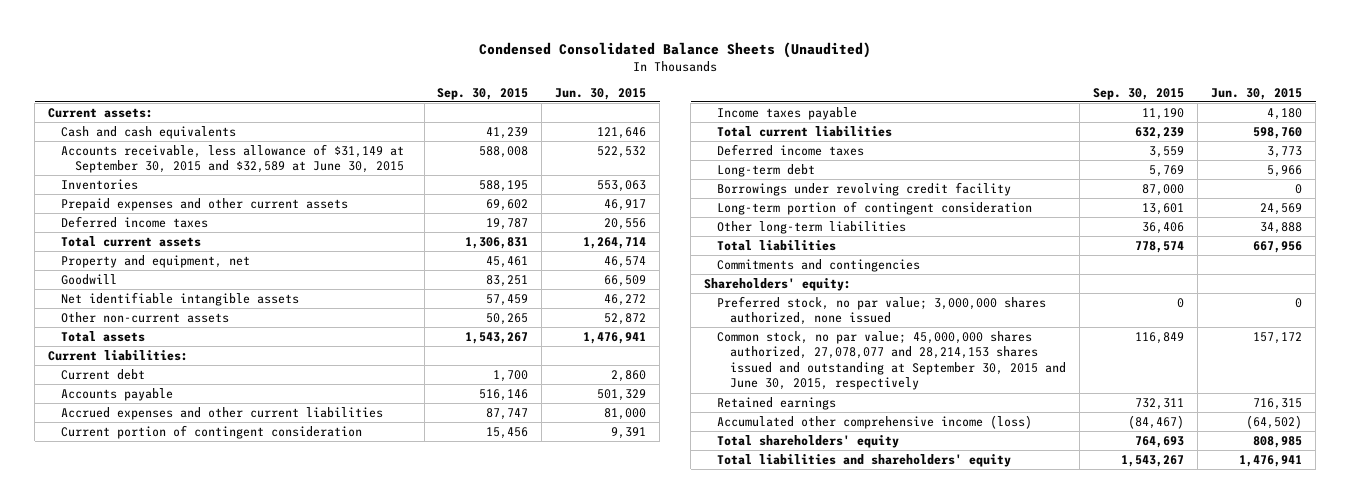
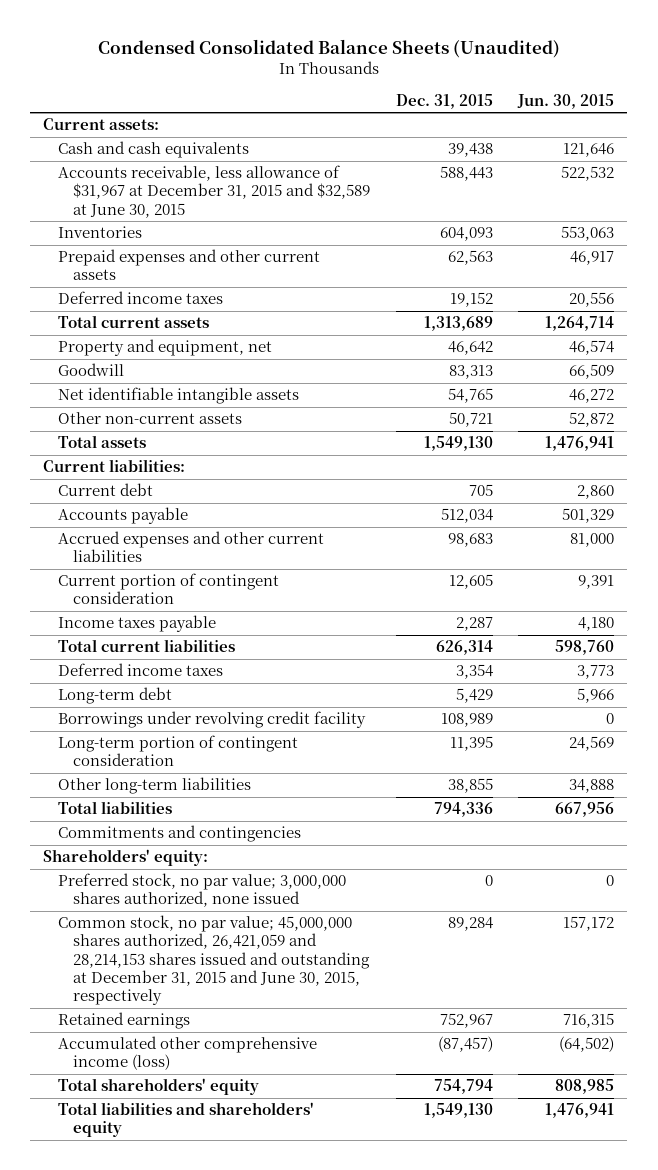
[437,87,529,100] Sep. 30, 2015 -> none
none -> [395,93,493,109] Dec. 31, 2015
[61,143,405,174] Accounts receivable, less allowance of $31,149 at September 30, 2015 and $32,589 at June 30, 2015 -> [58,165,370,218] Accounts receivable, less allowance of $31,967 at December 31, 2015 and $32,589 at June 30, 2015
[717,330,1067,391] Common stock, no par value; 45,000,000 shares authorized, 27,078,077 and 28,214,153 shares issued and outstanding at September 30, 2015 and June 30, 2015, respectively -> [58,915,370,1006] Common stock, no par value; 45,000,000 shares authorized, 26,421,059 and 28,214,153 shares issued and outstanding at December 31, 2015 and June 30, 2015, respectively

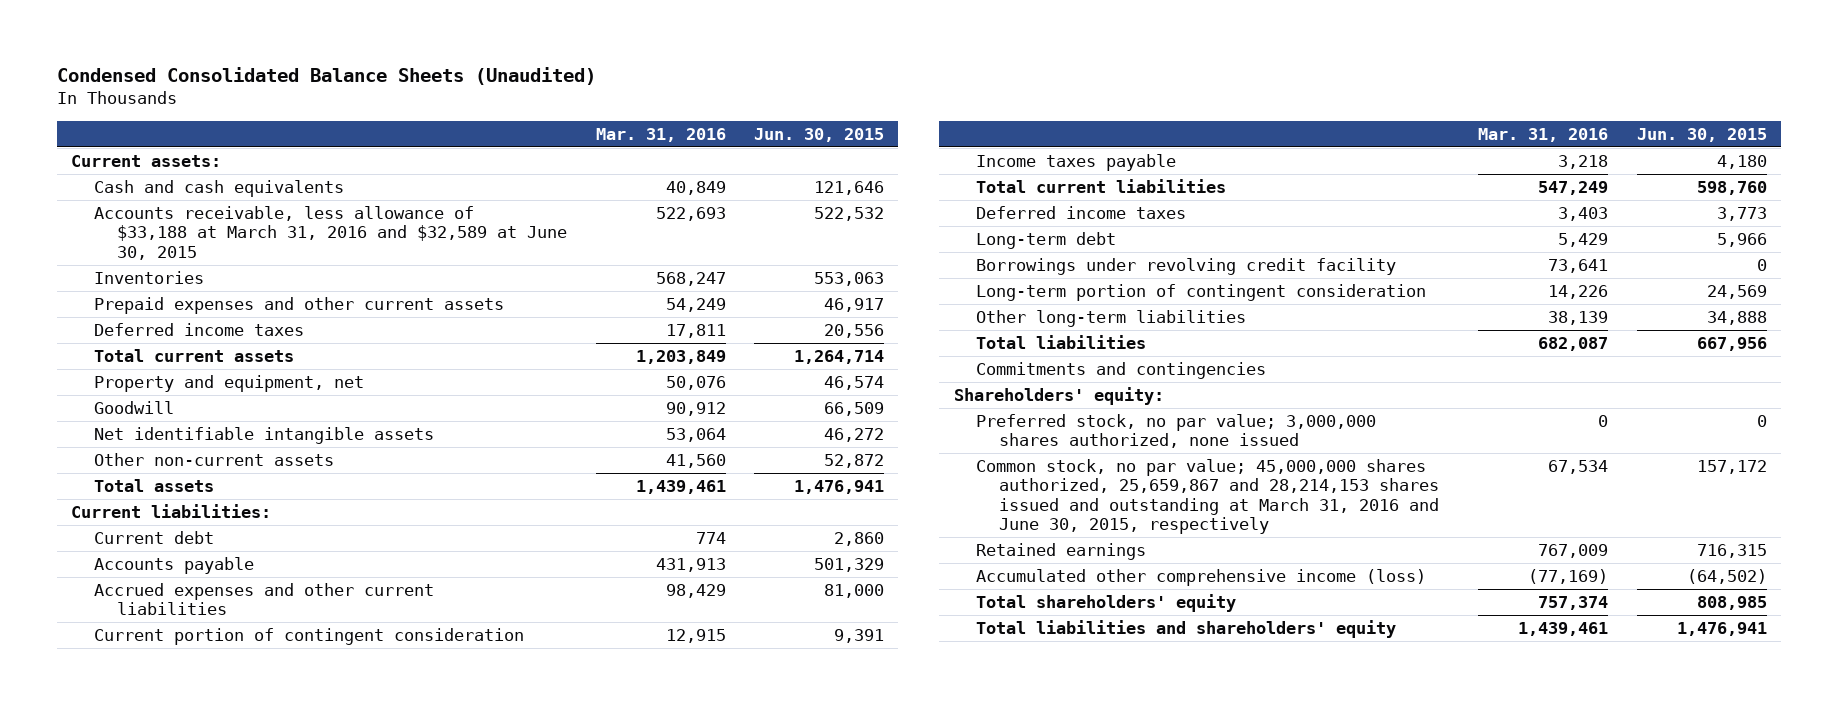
[395,93,493,109] Dec. 31, 2015 -> none
none -> [595,127,726,142] Mar. 31, 2016
[58,165,370,218] Accounts receivable, less allowance of $31,967 at December 31, 2015 and $32,589 at June 30, 2015 -> [94,205,568,260] Accounts receivable, less allowance of $33,188 at March 31, 2016 and $32,589 at June 30, 2015
[58,915,370,1006] Common stock, no par value; 45,000,000 shares authorized, 26,421,059 and 28,214,153 shares issued and outstanding at December 31, 2015 and June 30, 2015, respectively -> [976,458,1440,535] Common stock, no par value; 45,000,000 shares authorized, 25,659,867 and 28,214,153 shares issued and outstanding at March 31, 2016 and June 30, 2015, respectively

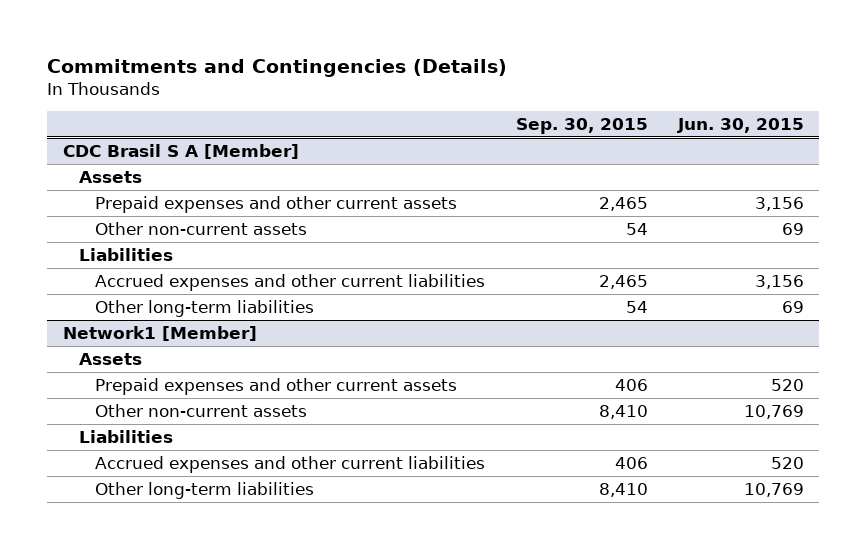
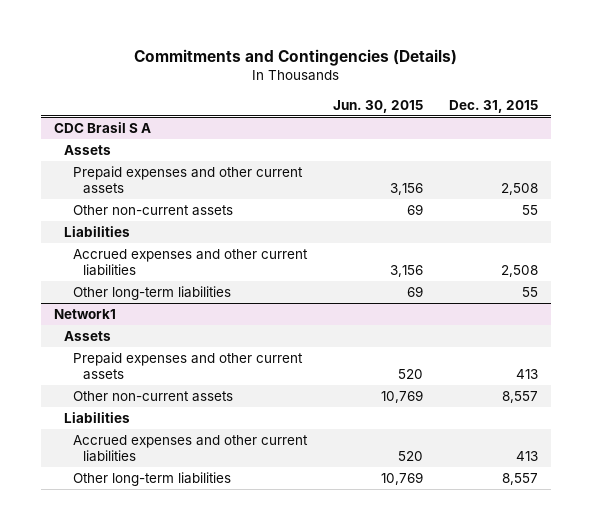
[515,117,648,134] Sep. 30, 2015 -> none
none -> [449,99,539,113] Dec. 31, 2015
[62,143,299,159] CDC Brasil S A [Member] -> [53,121,151,133] CDC Brasil S A
[62,325,257,341] Network1 [Member] -> [53,308,116,319] Network1

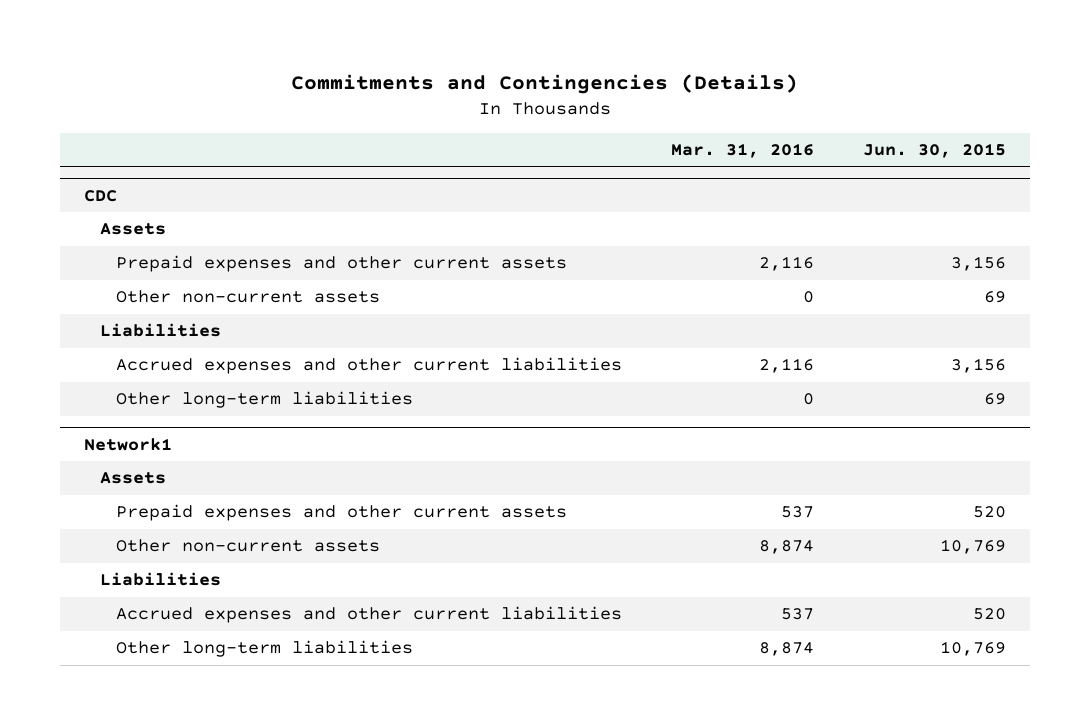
[449,99,539,113] Dec. 31, 2015 -> none
none -> [671,143,815,159] Mar. 31, 2016
[53,121,151,133] CDC Brasil S A -> [83,189,117,202] CDC

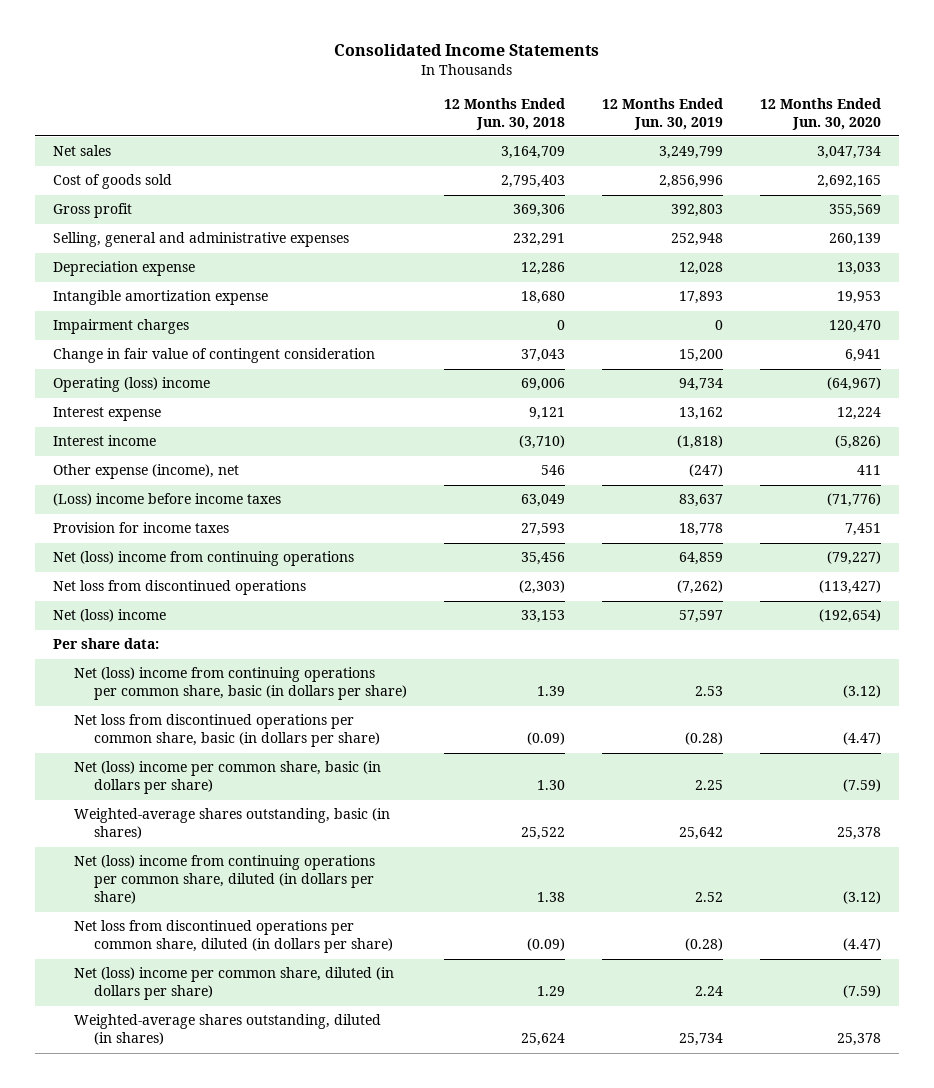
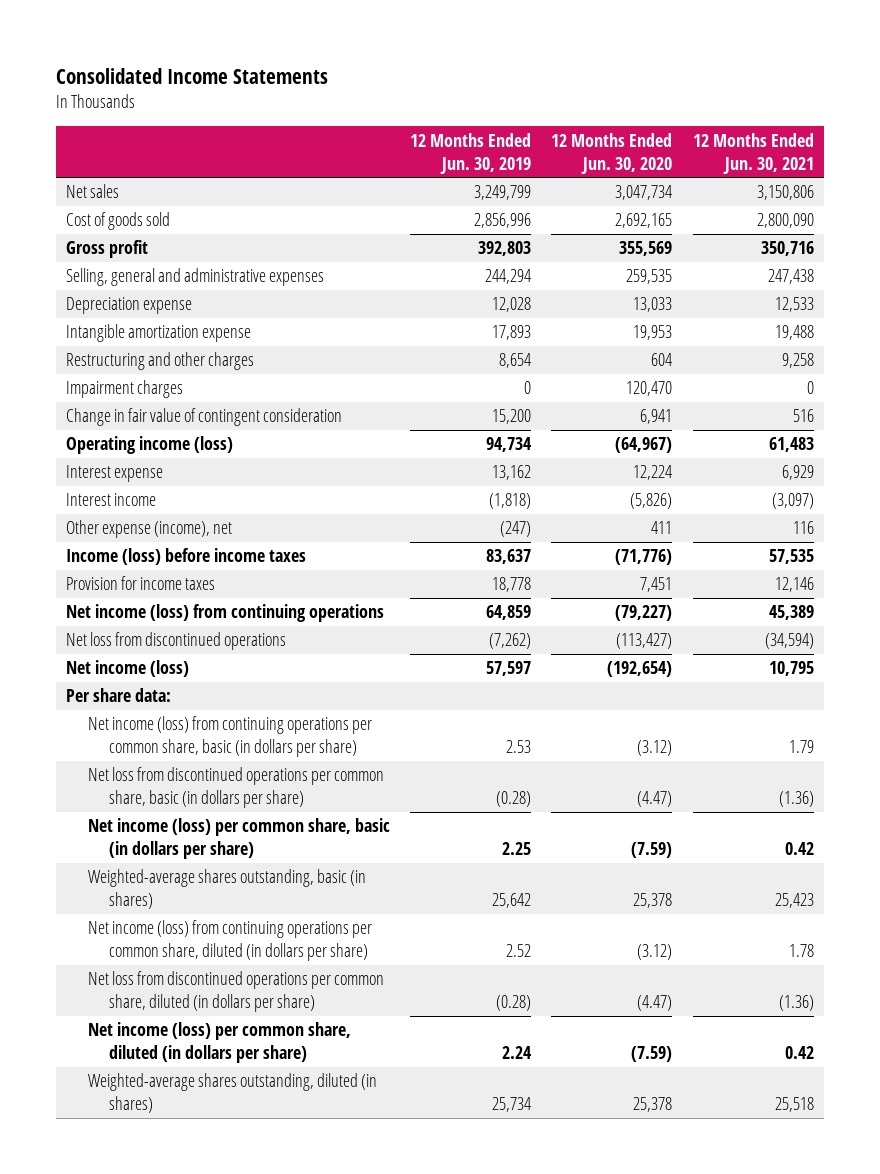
[443,97,565,130] 12 Months Ended Jun. 30, 2018 -> none
none -> [692,132,814,174] 12 Months Ended Jun. 30, 2021
[670,233,723,247] 252,948 -> [485,269,532,285] 244,294
[828,233,881,247] 260,139 -> [626,269,673,285] 259,535
none -> [66,352,255,371] Restructuring and other charges
[53,377,211,393] Operating (loss) income -> [66,436,234,455] Operating income (loss)
[53,493,282,507] (Loss) income before income taxes -> [66,548,307,566] Income (loss) before income taxes
[53,551,355,567] Net (loss) income from continuing operations -> [66,604,385,623] Net income (loss) from continuing operations
[53,609,167,623] Net (loss) income -> [66,660,190,678] Net income (loss)
[73,667,407,701] Net (loss) income from continuing operations per common share, basic (in dollars per share) -> [87,716,372,758] Net income (loss) from continuing operations per common share, basic (in dollars per share)
[73,761,381,795] Net (loss) income per common share, basic (in dollars per share) -> [87,818,390,860] Net income (loss) per common share, basic (in dollars per share)
[73,855,375,905] Net (loss) income from continuing operations per common share, diluted (in dollars per share) -> [87,920,372,962] Net income (loss) from continuing operations per common share, diluted (in dollars per share)
[73,967,394,1001] Net (loss) income per common share, diluted (in dollars per share) -> [87,1022,351,1064] Net income (loss) per common share, diluted (in dollars per share)

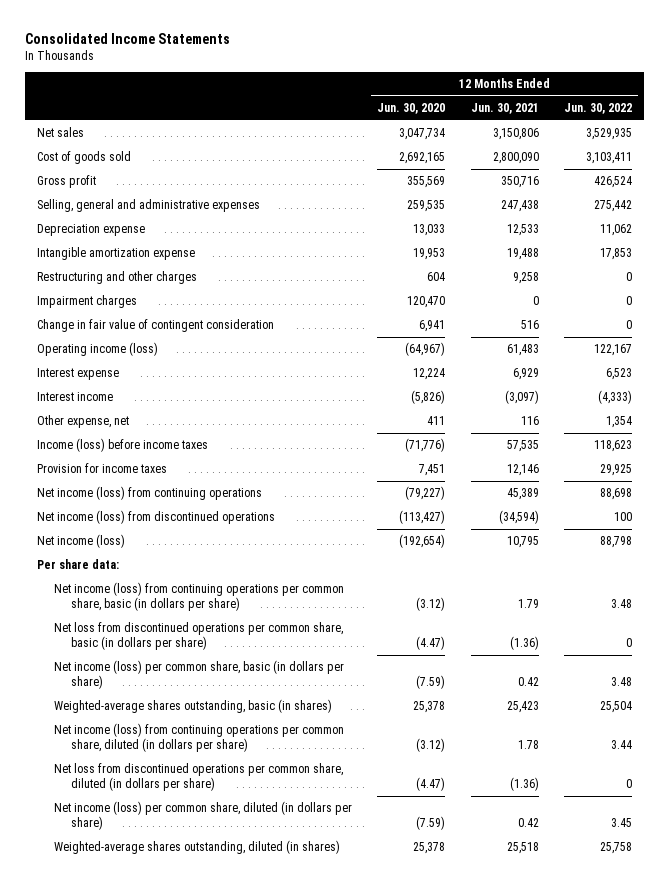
[410,132,532,174] 12 Months Ended Jun. 30, 2019 -> none
none -> [563,102,632,114] Jun. 30, 2022
[66,520,233,539] Other expense (income), net -> [37,415,130,429] Other expense, net
[66,632,287,651] Net loss from discontinued operations -> [37,510,276,525] Net income (loss) from discontinued operations

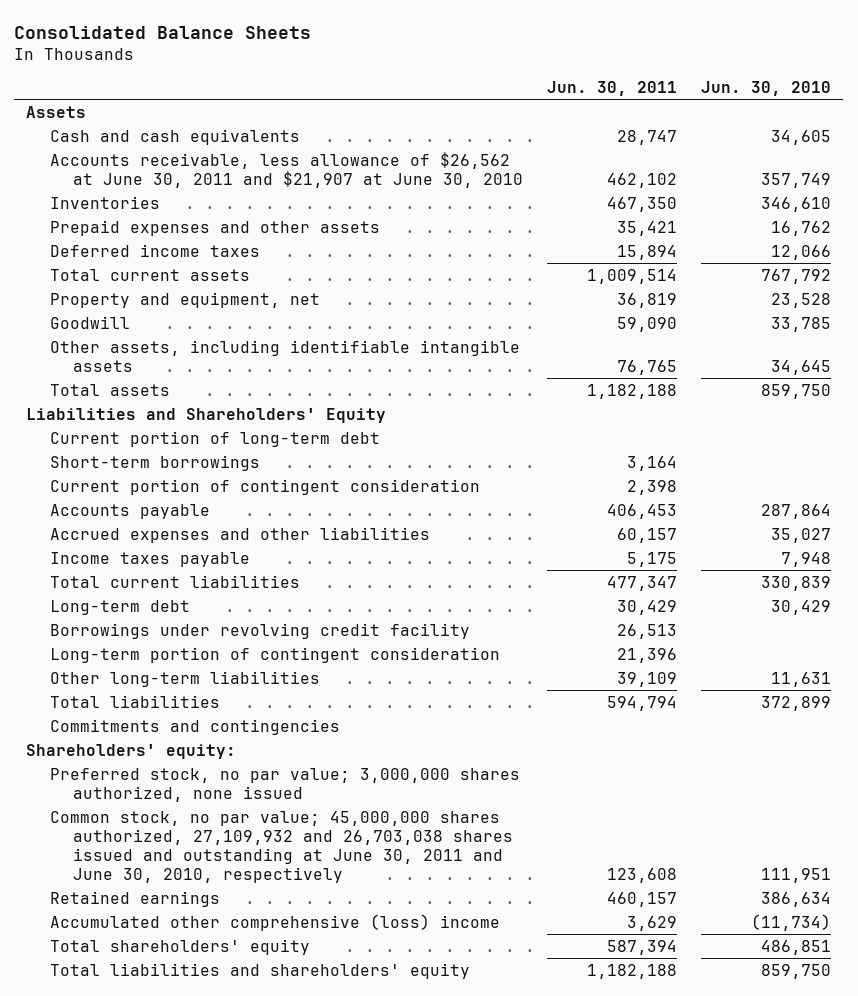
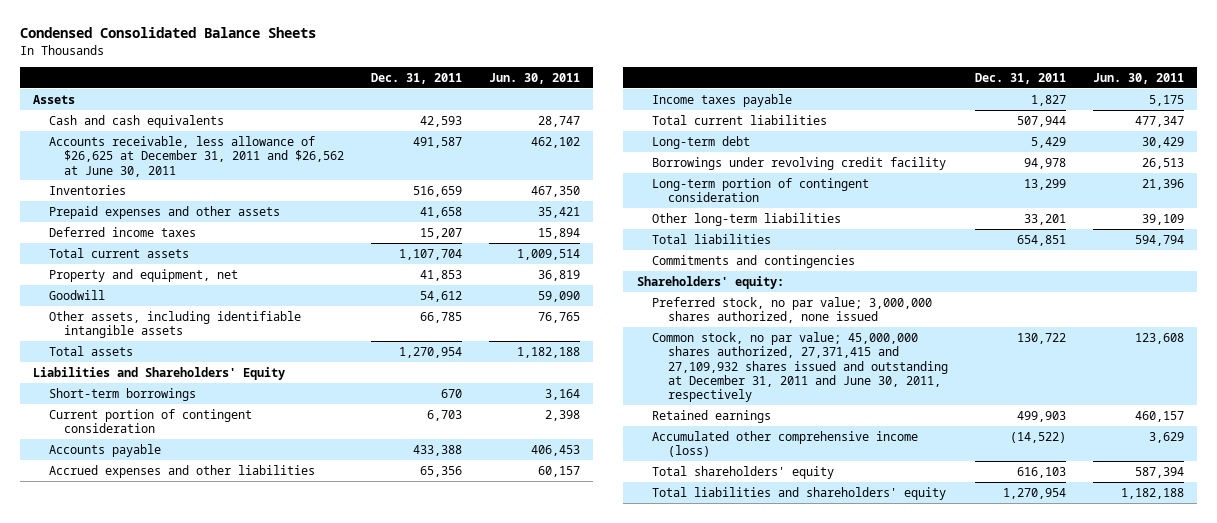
[14,25,312,39] Consolidated Balance Sheets -> [19,27,316,39] Condensed Consolidated Balance Sheets
[701,81,832,97] Jun. 30, 2010 -> none
none -> [370,72,462,84] Dec. 31, 2011
[49,151,524,188] Accounts receivable, less allowance of $26,562 at June 30, 2011 and $21,907 at June 30, 2010 -> [48,135,345,177] Accounts receivable, less allowance of $26,625 at December 31, 2011 and $26,562 at June 30, 2011
[49,430,380,447] Current portion of long-term debt -> none
[49,810,514,883] Common stock, no par value; 45,000,000 shares authorized, 27,109,932 and 26,703,038 shares issued and outstanding at June 30, 2011 and June 30, 2010, respectively -> [652,331,948,403] Common stock, no par value; 45,000,000 shares authorized, 27,371,415 and 27,109,932 shares issued and outstanding at December 31, 2011 and June 30, 2011, respectively
[49,913,500,931] Accumulated other comprehensive (loss) income -> [652,430,919,458] Accumulated other comprehensive income (loss)

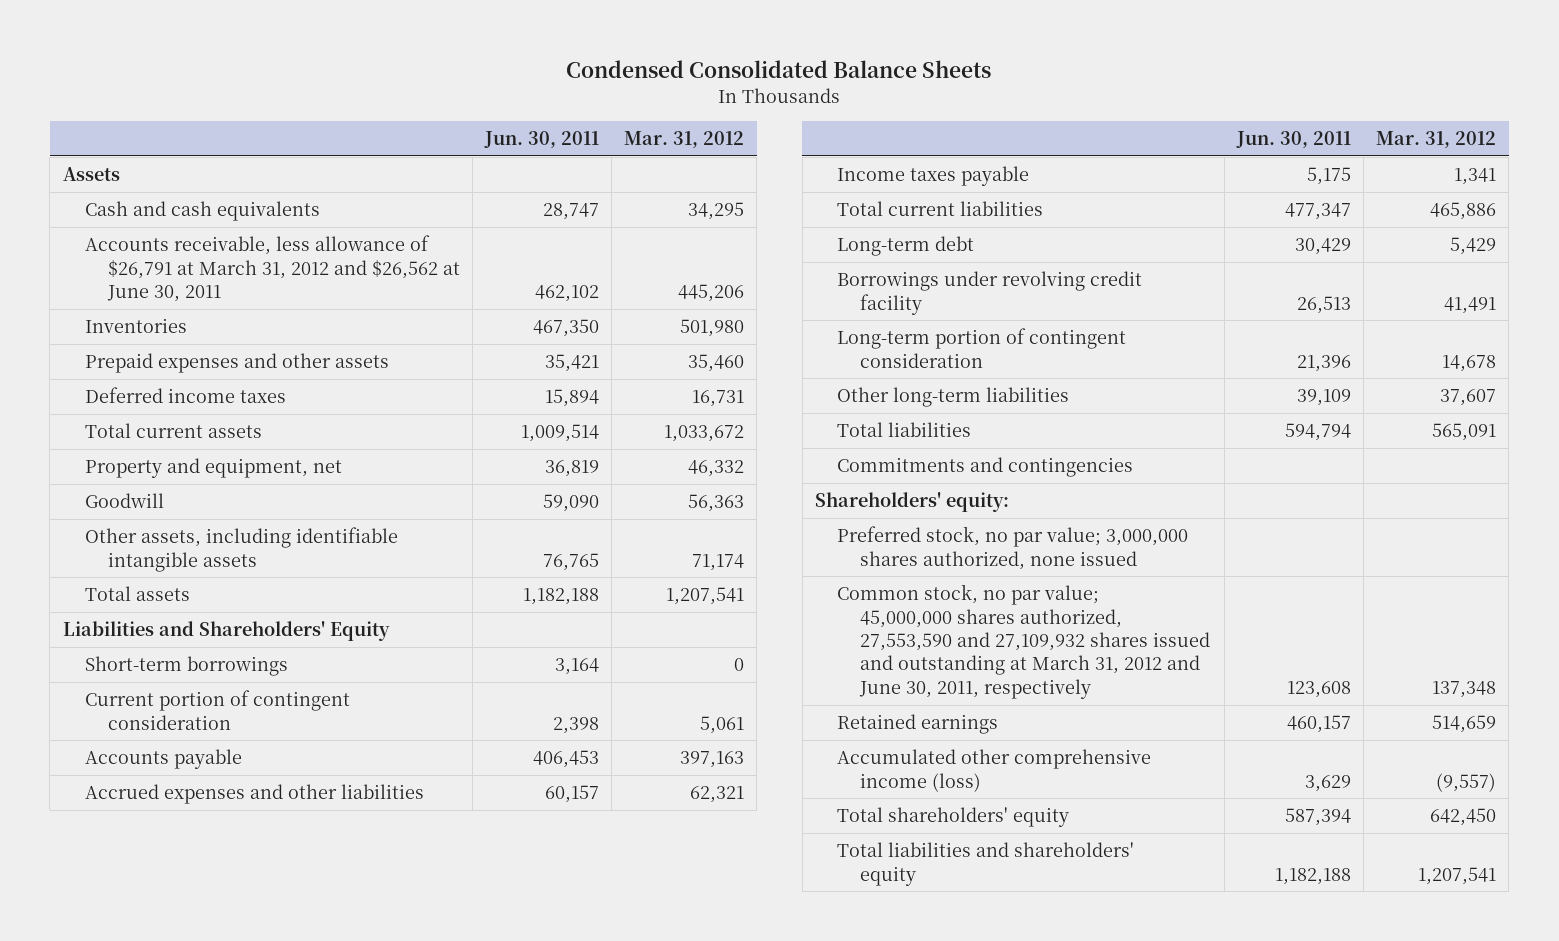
[370,72,462,84] Dec. 31, 2011 -> none
none -> [624,130,745,148] Mar. 31, 2012
[48,135,345,177] Accounts receivable, less allowance of $26,625 at December 31, 2011 and $26,562 at June 30, 2011 -> [85,235,460,302] Accounts receivable, less allowance of $26,791 at March 31, 2012 and $26,562 at June 30, 2011
[652,331,948,403] Common stock, no par value; 45,000,000 shares authorized, 27,371,415 and 27,109,932 shares issued and outstanding at December 31, 2011 and June 30, 2011, respectively -> [837,584,1210,699] Common stock, no par value; 45,000,000 shares authorized, 27,553,590 and 27,109,932 shares issued and outstanding at March 31, 2012 and June 30, 2011, respectively

